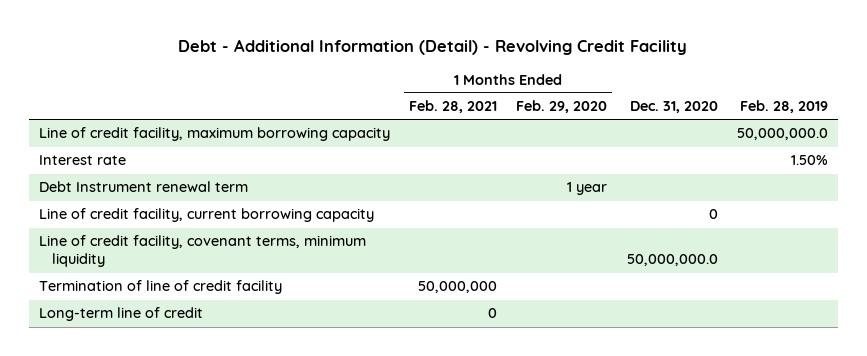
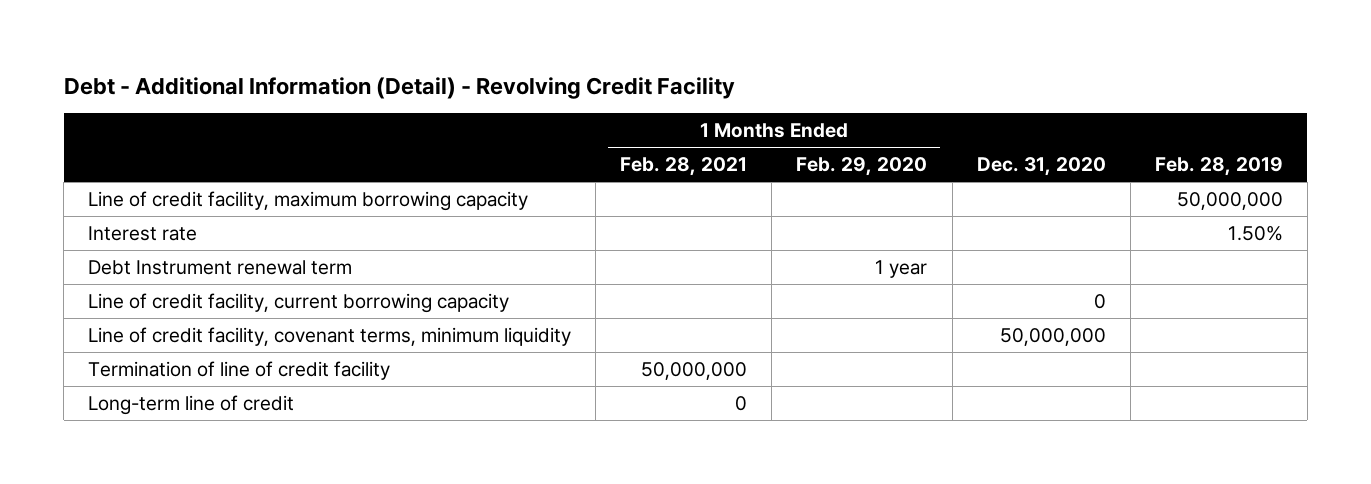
[737,128,829,141] 50,000,000.0 -> [1176,191,1283,210] 50,000,000
[626,254,718,267] 50,000,000.0 -> [999,327,1106,346] 50,000,000

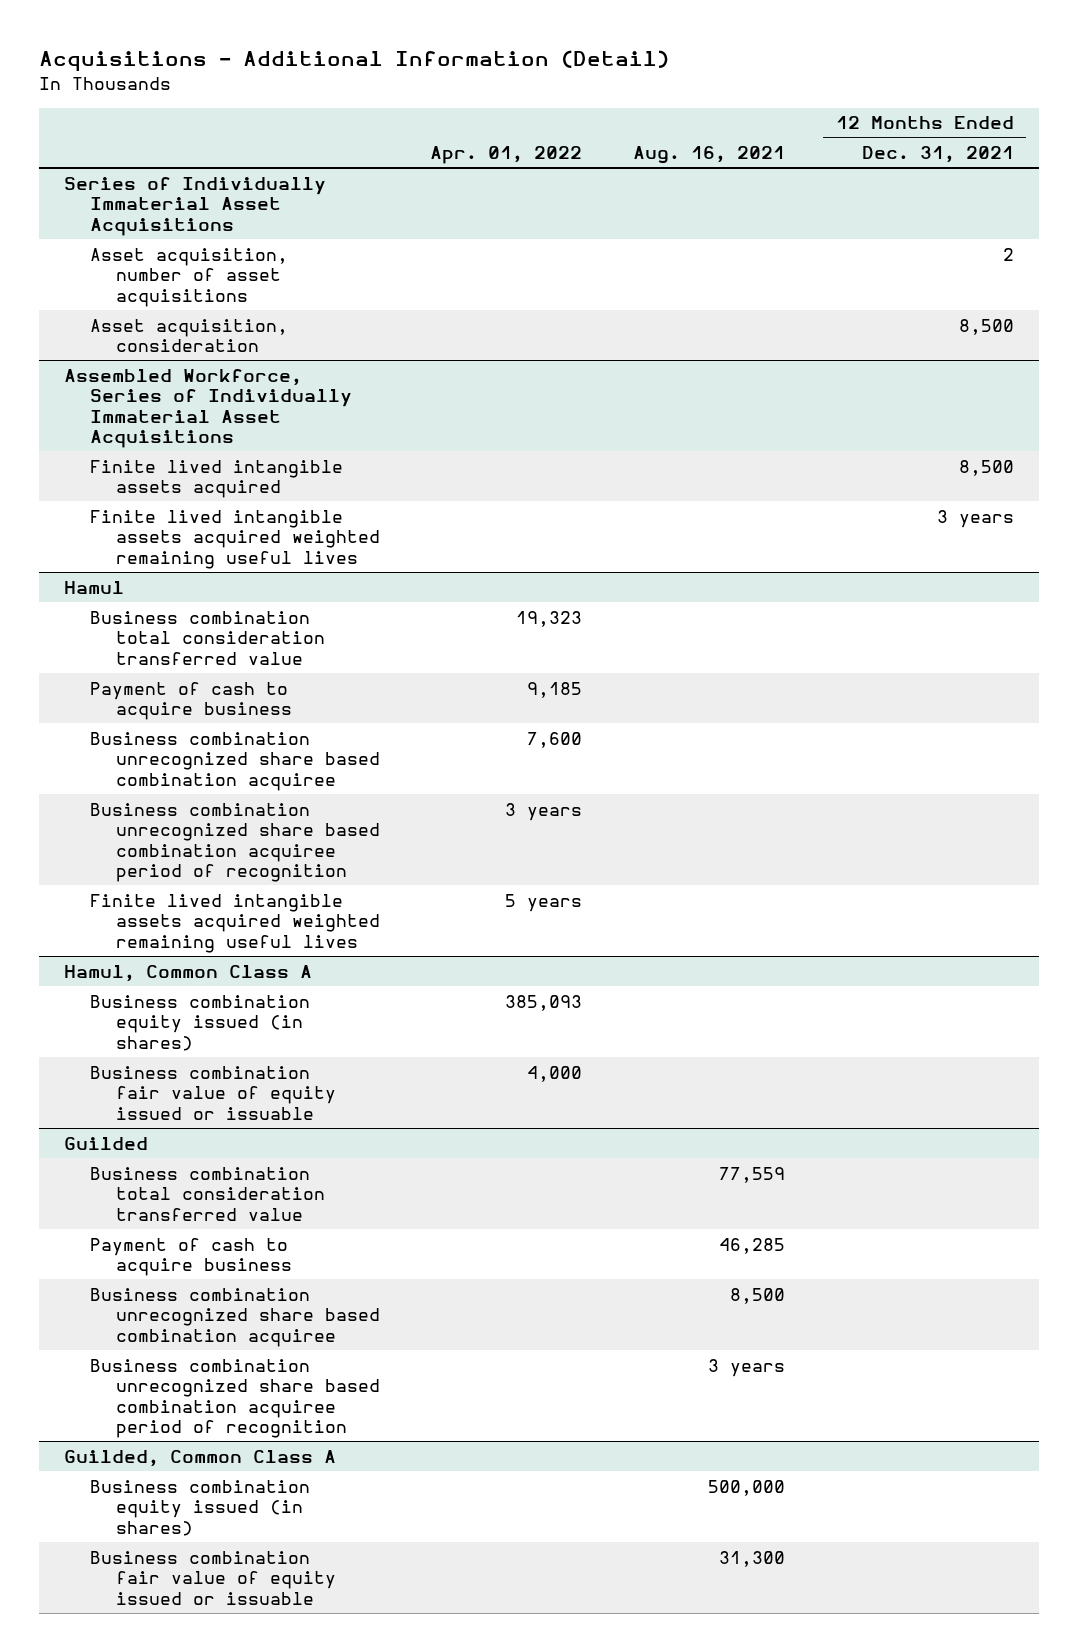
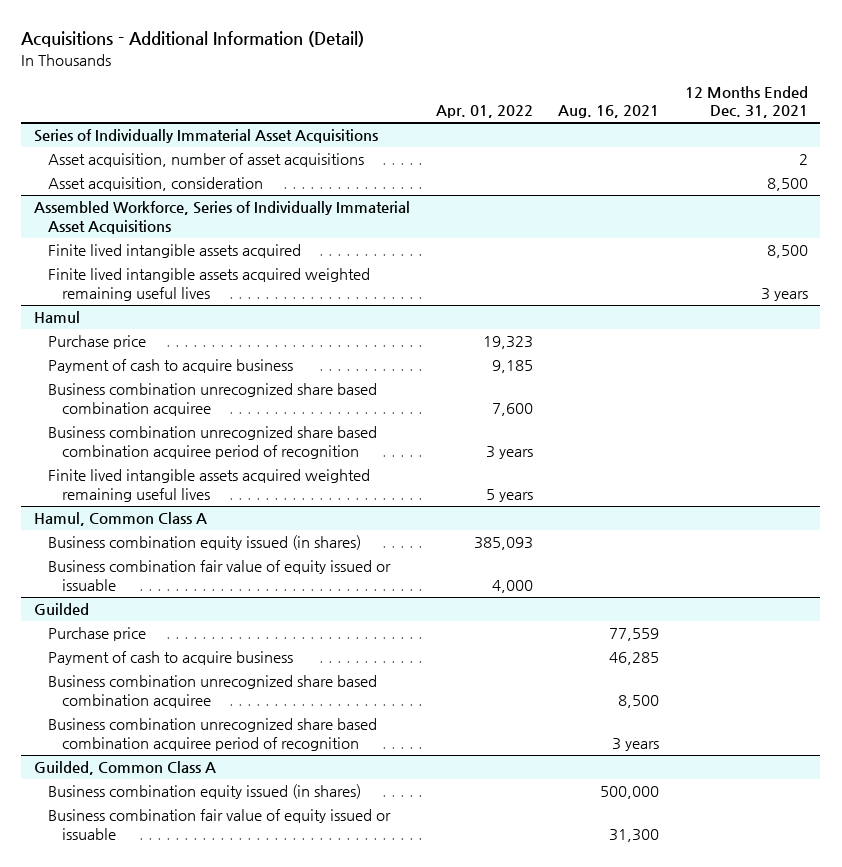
[90,610,325,665] Business combination total consideration transferred value -> [48,335,147,350] Purchase price
[90,1166,325,1221] Business combination total consideration transferred value -> [48,627,147,642] Purchase price

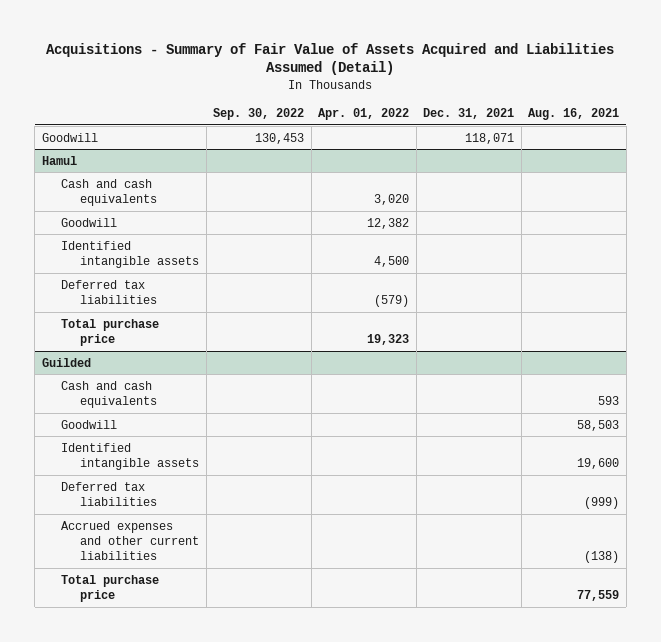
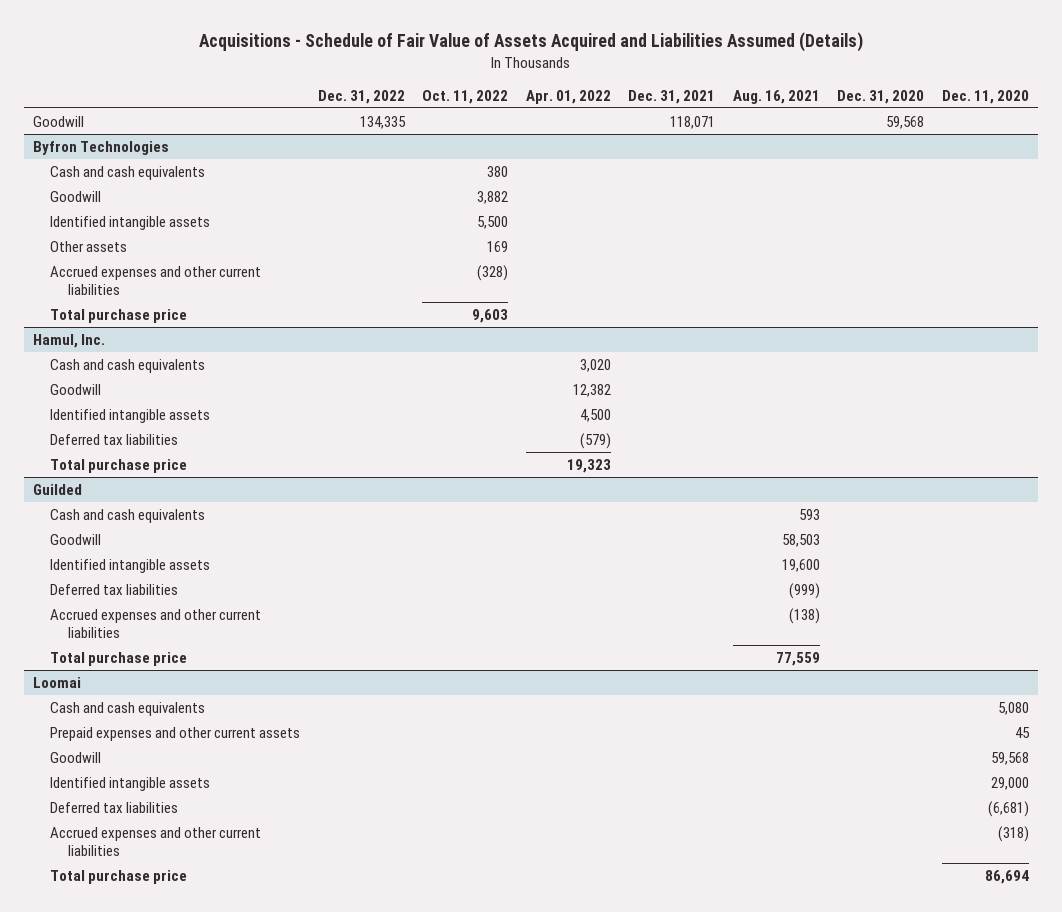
[46,42,615,76] Acquisitions - Summary of Fair Value of Assets Acquired and Liabilities Assumed (Detail) -> [198,32,863,53] Acquisitions - Schedule of Fair Value of Assets Acquired and Liabilities Assumed (Details)
[213,107,305,120] Sep. 30, 2022 -> none
none -> [317,89,405,104] Dec. 31, 2022
none -> [422,89,509,104] Oct. 11, 2022
none -> [837,89,925,104] Dec. 31, 2020
none -> [942,89,1030,104] Dec. 11, 2020
none -> [32,140,169,155] Byfron Technologies
none -> [50,165,206,180] Cash and cash equivalents
none -> [50,190,102,202] Goodwill
none -> [50,215,211,230] Identified intangible assets
none -> [50,240,128,252] Other assets
none -> [50,265,262,296] Accrued expenses and other current liabilities
none -> [50,308,188,323] Total purchase price
[41,155,77,165] Hamul -> [32,333,105,348] Hamul, Inc.
none -> [32,676,81,688] Loomai
none -> [50,701,206,716] Cash and cash equivalents
none -> [50,726,301,741] Prepaid expenses and other current assets
none -> [50,751,102,763] Goodwill
none -> [50,776,211,791] Identified intangible assets
none -> [50,801,179,813] Deferred tax liabilities
none -> [50,826,262,857] Accrued expenses and other current liabilities
none -> [50,869,188,884] Total purchase price

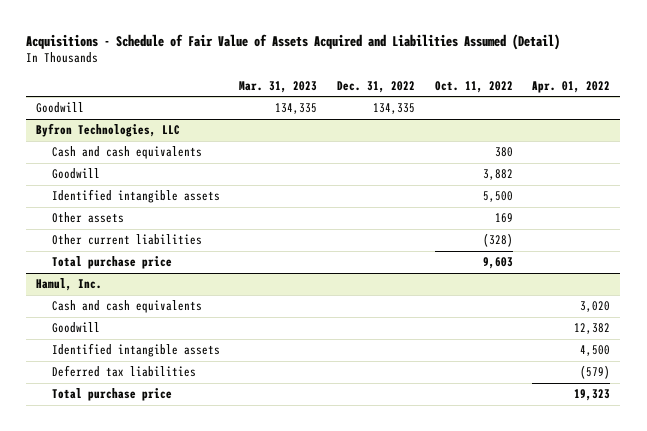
[198,32,863,53] Acquisitions - Schedule of Fair Value of Assets Acquired and Liabilities Assumed (Details) -> [26,33,561,50] Acquisitions - Schedule of Fair Value of Assets Acquired and Liabilities Assumed (Detail)
[628,89,716,104] Dec. 31, 2021 -> none
[732,89,820,104] Aug. 16, 2021 -> none
[837,89,925,104] Dec. 31, 2020 -> none
[942,89,1030,104] Dec. 11, 2020 -> none
none -> [239,80,318,93] Mar. 31, 2023
[32,140,169,155] Byfron Technologies -> [36,123,181,138] Byfron Technologies, LLC
[50,265,262,296] Accrued expenses and other current liabilities -> [51,234,202,246] Other current liabilities
[32,483,82,495] Guilded -> none
[50,508,206,523] Cash and cash equivalents -> none
[50,533,102,545] Goodwill -> none
[50,558,211,573] Identified intangible assets -> none
[50,583,179,595] Deferred tax liabilities -> none
[50,608,262,639] Accrued expenses and other current liabilities -> none
[50,651,188,666] Total purchase price -> none
[32,676,81,688] Loomai -> none
[50,701,206,716] Cash and cash equivalents -> none
[50,726,301,741] Prepaid expenses and other current assets -> none
[50,751,102,763] Goodwill -> none
[50,776,211,791] Identified intangible assets -> none
[50,801,179,813] Deferred tax liabilities -> none
[50,826,262,857] Accrued expenses and other current liabilities -> none
[50,869,188,884] Total purchase price -> none

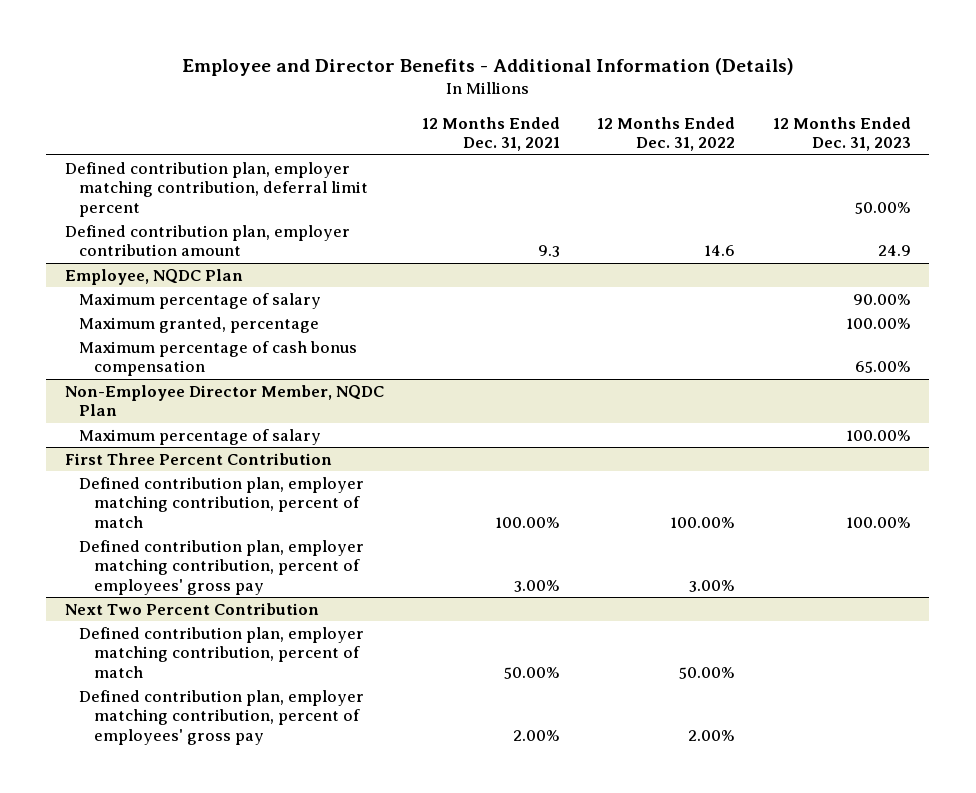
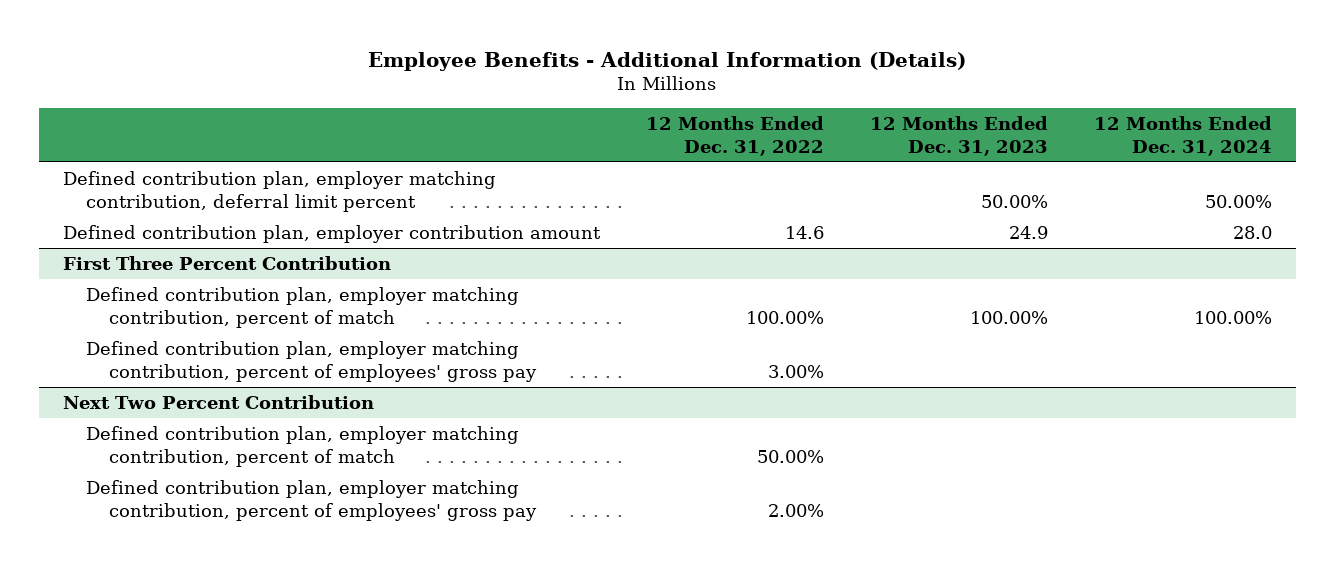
[181,58,794,77] Employee and Director Benefits - Additional Information (Details) -> [368,51,967,71] Employee Benefits - Additional Information (Details)
[421,116,560,152] 12 Months Ended Dec. 31, 2021 -> none
none -> [1094,115,1273,156] 12 Months Ended Dec. 31, 2024
[64,268,243,285] Employee, NQDC Plan -> none
[79,292,322,309] Maximum percentage of salary -> none
[79,316,320,333] Maximum granted, percentage -> none
[79,340,358,377] Maximum percentage of cash bonus compensation -> none
[64,384,384,417] Non-Employee Director Member, NQDC Plan -> none
[79,428,322,445] Maximum percentage of salary -> none

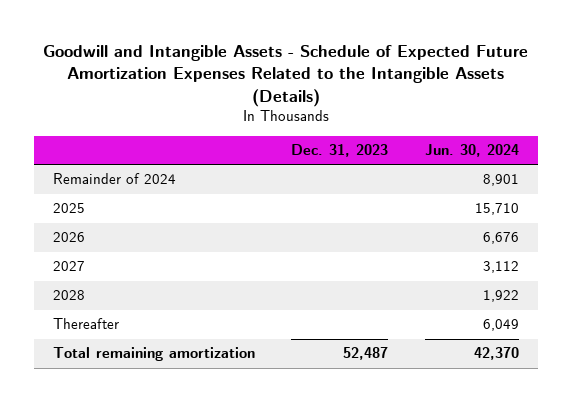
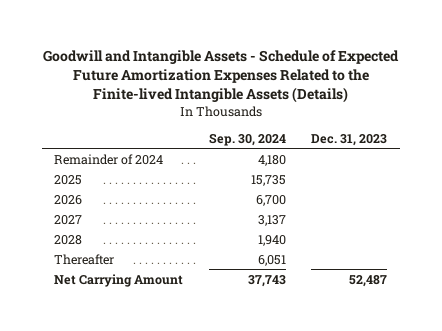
[42,44,528,107] Goodwill and Intangible Assets - Schedule of Expected Future Amortization Expenses Related to the Intangible Assets (Details) -> [42,49,399,103] Goodwill and Intangible Assets - Schedule of Expected Future Amortization Expenses Related to the Finite-lived Intangible Assets (Details)
[425,144,520,158] Jun. 30, 2024 -> none
none -> [208,132,286,146] Sep. 30, 2024
[52,347,255,362] Total remaining amortization -> [54,273,184,287] Net Carrying Amount

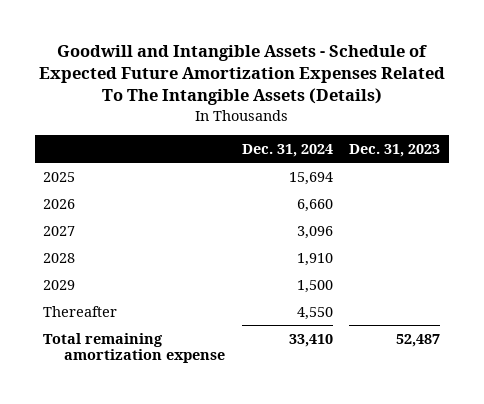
[42,49,399,103] Goodwill and Intangible Assets - Schedule of Expected Future Amortization Expenses Related to the Finite-lived Intangible Assets (Details) -> [38,45,445,106] Goodwill and Intangible Assets - Schedule of Expected Future Amortization Expenses Related To The Intangible Assets (Details)
[208,132,286,146] Sep. 30, 2024 -> none
none -> [241,143,333,157] Dec. 31, 2024
[54,153,164,165] Remainder of 2024 -> none
none -> [43,279,76,290] 2029
[54,273,184,287] Net Carrying Amount -> [43,332,225,364] Total remaining amortization expense

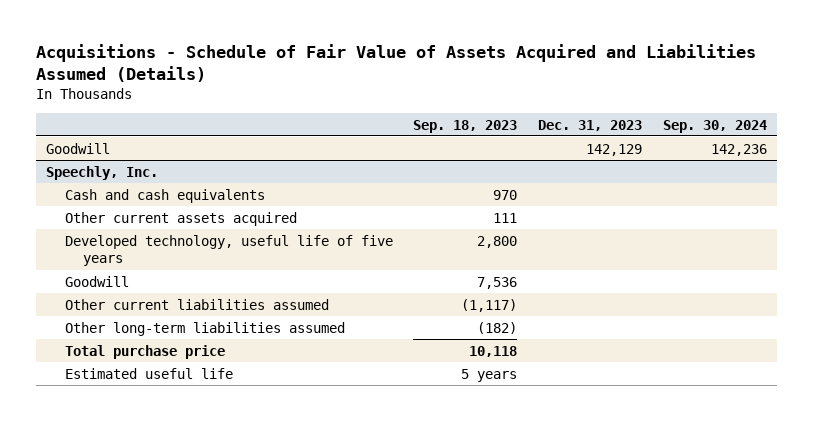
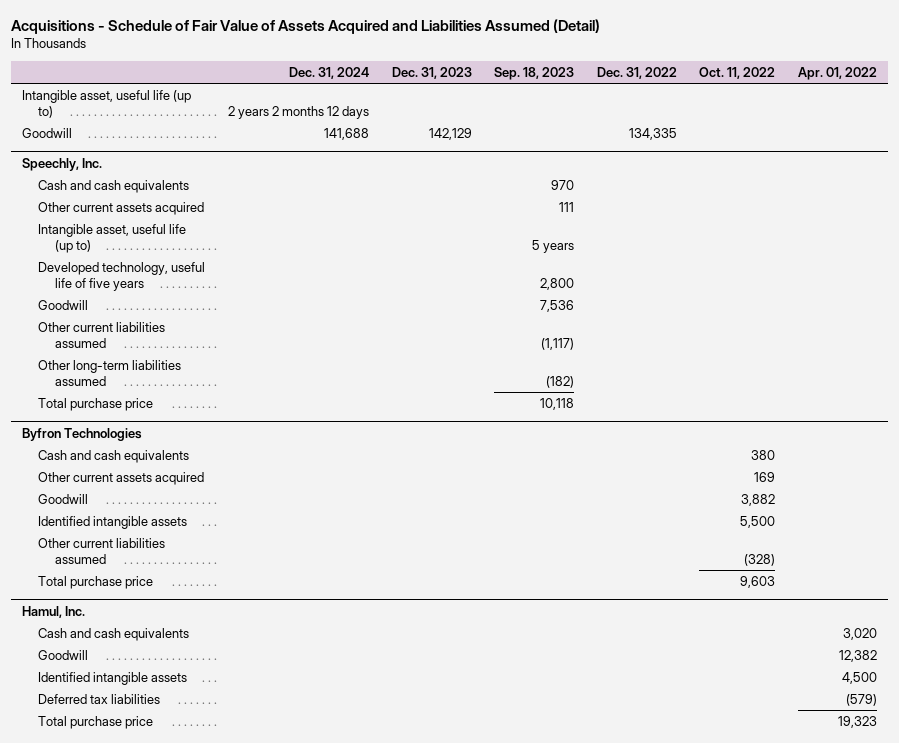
[35,43,756,82] Acquisitions - Schedule of Fair Value of Assets Acquired and Liabilities Assumed (Details) -> [10,18,600,34] Acquisitions - Schedule of Fair Value of Assets Acquired and Liabilities Assumed (Detail)
[662,119,767,133] Sep. 30, 2024 -> none
none -> [288,67,369,80] Dec. 31, 2024
none -> [596,67,677,80] Dec. 31, 2022
none -> [699,67,776,80] Oct. 11, 2022
none -> [797,67,877,81] Apr. 01, 2022
none -> [22,89,192,118] Intangible asset, useful life (up to)
none -> [38,223,187,253] Intangible asset, useful life (up to)
[64,367,233,379] Estimated useful life -> none
none -> [22,427,143,441] Byfron Technologies
none -> [38,449,190,463] Cash and cash equivalents
none -> [38,471,205,485] Other current assets acquired
none -> [38,493,89,504] Goodwill
none -> [38,515,188,529] Identified intangible assets
none -> [38,537,166,564] Other current liabilities assumed
none -> [38,575,154,589] Total purchase price
none -> [22,605,86,618] Hamul, Inc.
none -> [38,627,190,641] Cash and cash equivalents
none -> [38,649,89,660] Goodwill
none -> [38,671,188,685] Identified intangible assets
none -> [38,693,161,704] Deferred tax liabilities
none -> [38,715,154,729] Total purchase price

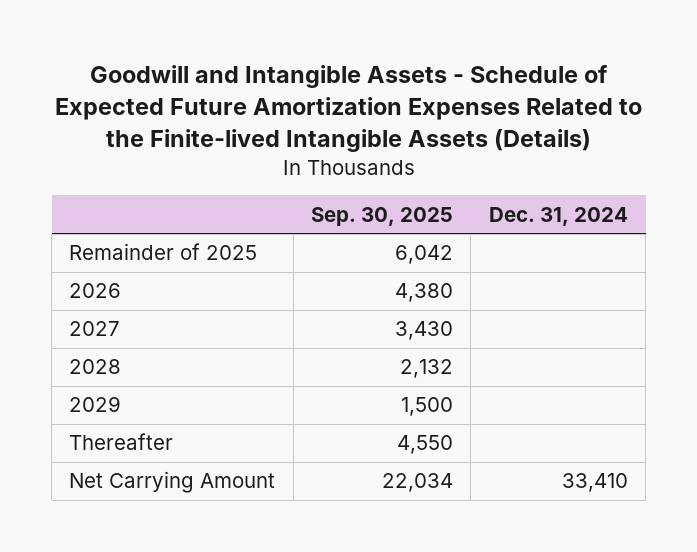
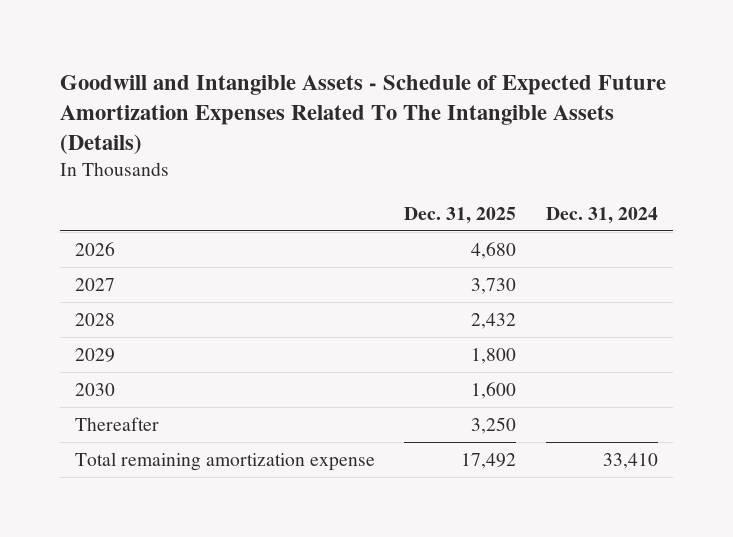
[54,65,642,153] Goodwill and Intangible Assets - Schedule of Expected Future Amortization Expenses Related to the Finite-lived Intangible Assets (Details) -> [59,75,666,155] Goodwill and Intangible Assets - Schedule of Expected Future Amortization Expenses Related To The Intangible Assets (Details)
[311,206,454,226] Sep. 30, 2025 -> none
none -> [404,206,517,224] Dec. 31, 2025
[69,243,258,261] Remainder of 2025 -> none
none -> [74,382,115,396] 2030
[69,471,276,494] Net Carrying Amount -> [74,451,375,471] Total remaining amortization expense

